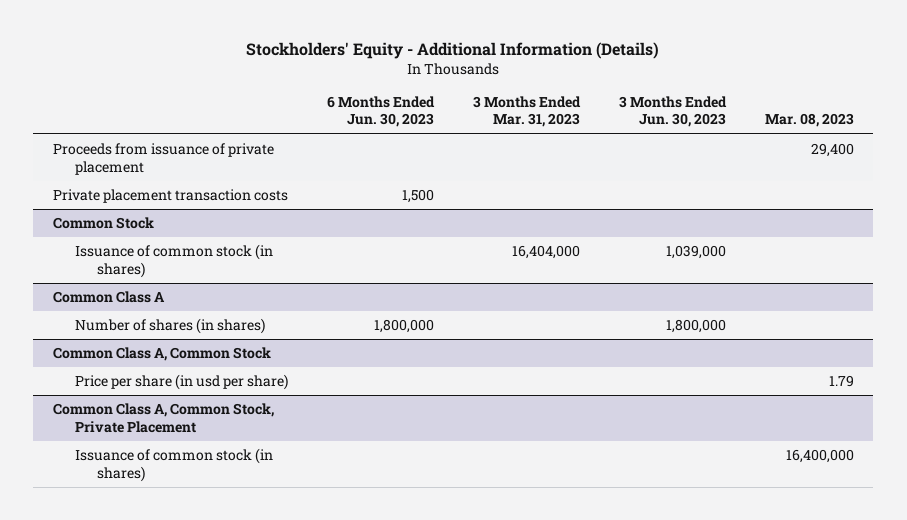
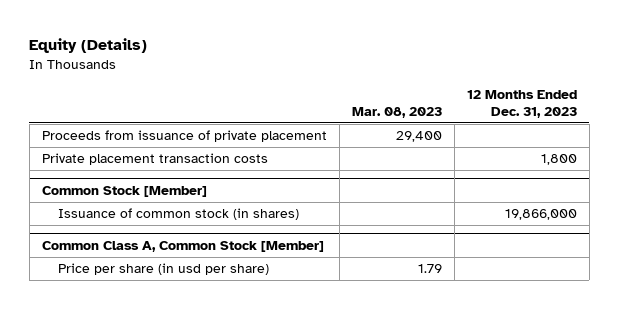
[246,41,660,59] Stockholders' Equity - Additional Information (Details) -> [29,38,148,54] Equity (Details)
[327,96,436,128] 6 Months Ended Jun. 30, 2023 -> none
[472,96,581,128] 3 Months Ended Mar. 31, 2023 -> none
[618,96,727,128] 3 Months Ended Jun. 30, 2023 -> none
none -> [466,89,577,118] 12 Months Ended Dec. 31, 2023
[52,217,154,230] Common Stock -> [41,185,207,197] Common Stock [Member]
[52,291,165,304] Common Class A -> none
[75,318,266,335] Number of shares (in shares) -> none
[52,347,271,362] Common Class A, Common Stock -> [41,240,324,252] Common Class A, Common Stock [Member]
[52,403,274,433] Common Class A, Common Stock, Private Placement -> none
[75,448,274,482] Issuance of common stock (in shares) -> none

